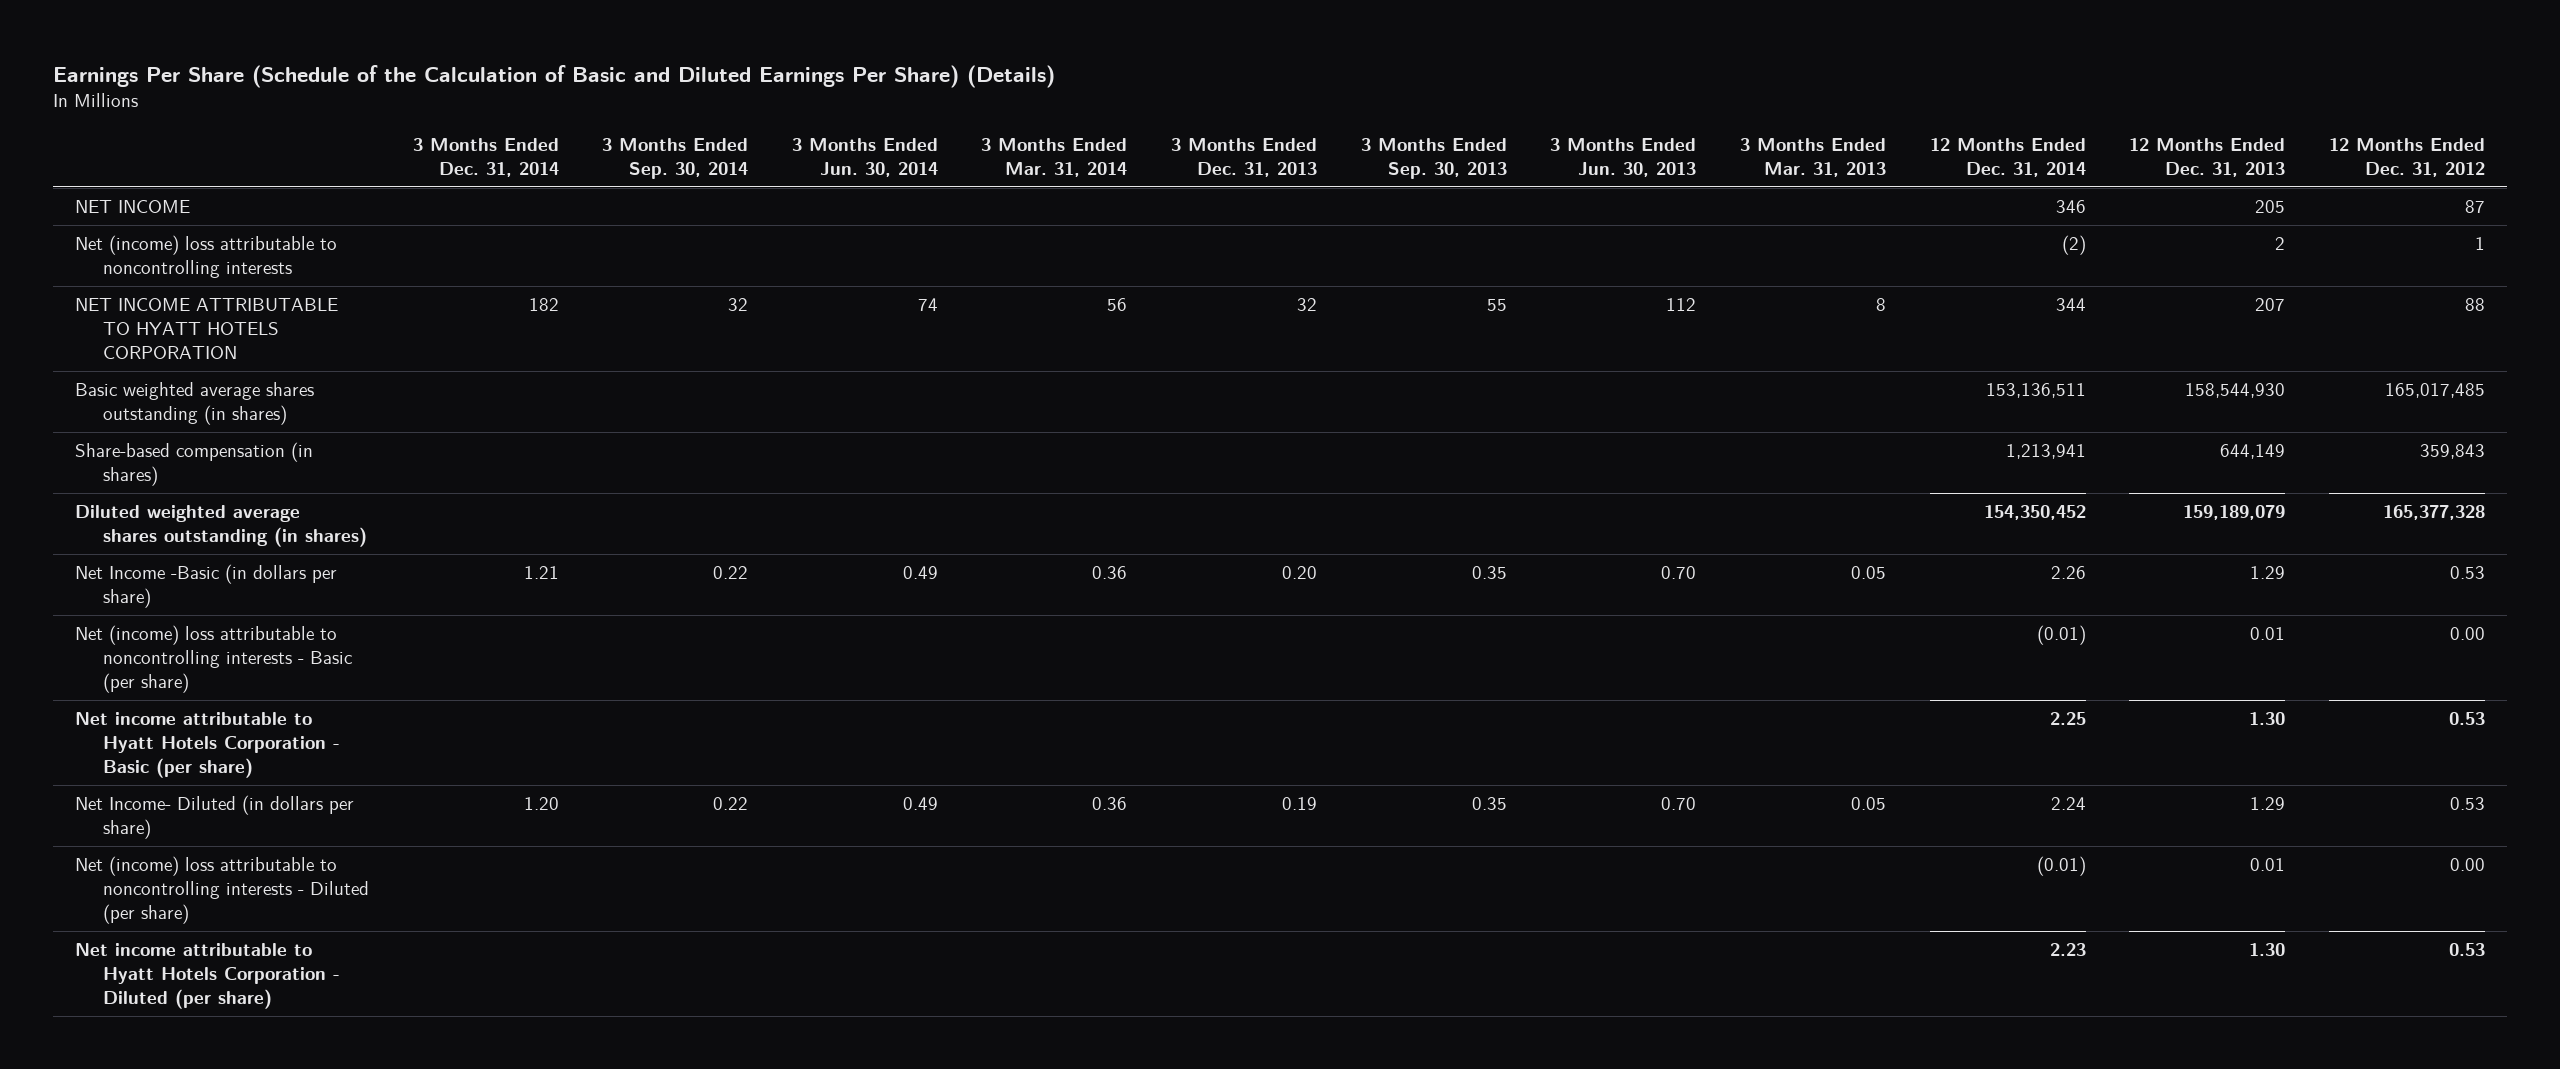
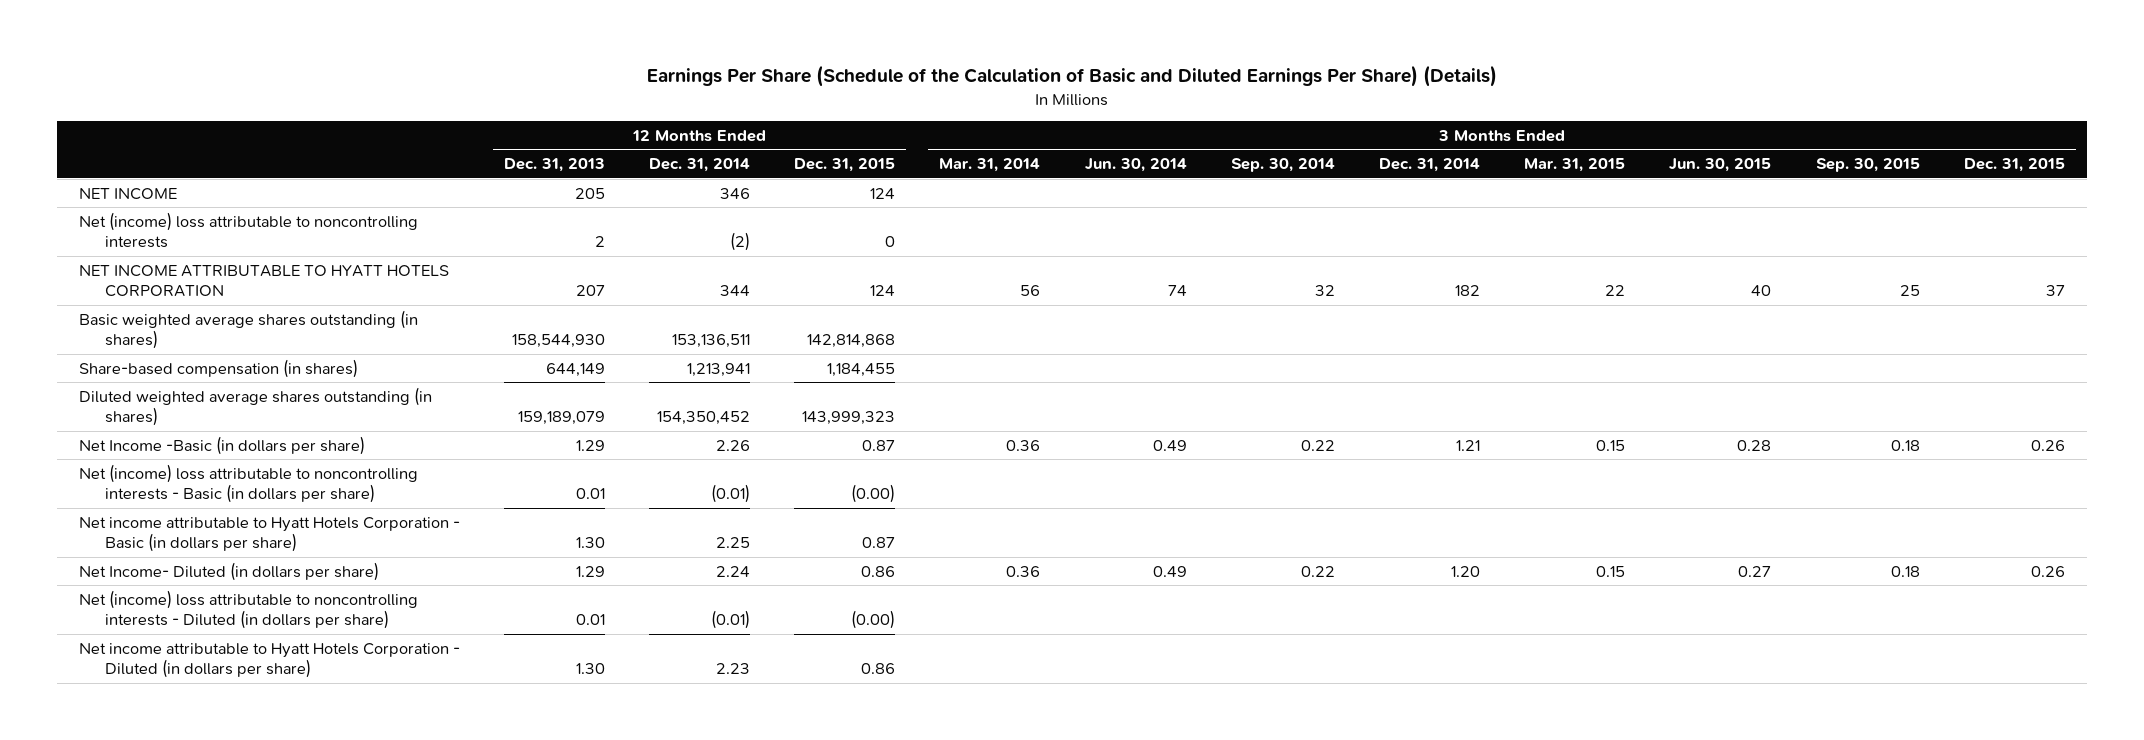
[1171,137,1318,177] 3 Months Ended Dec. 31, 2013 -> none
[1360,137,1507,179] 3 Months Ended Sep. 30, 2013 -> none
[1550,137,1697,177] 3 Months Ended Jun. 30, 2013 -> none
[1740,137,1887,177] 3 Months Ended Mar. 31, 2013 -> none
[2329,137,2486,177] 12 Months Ended Dec. 31, 2012 -> none
none -> [794,158,896,173] Dec. 31, 2015
none -> [1524,158,1626,173] Mar. 31, 2015
none -> [1669,158,1772,173] Jun. 30, 2015
none -> [1815,158,1920,173] Sep. 30, 2015
none -> [1963,158,2065,173] Dec. 31, 2015
[75,624,352,693] Net (income) loss attributable to noncontrolling interests - Basic (per share) -> [78,463,418,504] Net (income) loss attributable to noncontrolling interests - Basic (in dollars per share)
[75,711,340,778] Net income attributable to Hyatt Hotels Corporation - Basic (per share) -> [78,516,460,553] Net income attributable to Hyatt Hotels Corporation - Basic (in dollars per share)
[75,855,369,924] Net (income) loss attributable to noncontrolling interests - Diluted (per share) -> [78,589,418,630] Net (income) loss attributable to noncontrolling interests - Diluted (in dollars per share)
[75,942,340,1009] Net income attributable to Hyatt Hotels Corporation - Diluted (per share) -> [78,642,460,679] Net income attributable to Hyatt Hotels Corporation - Diluted (in dollars per share)

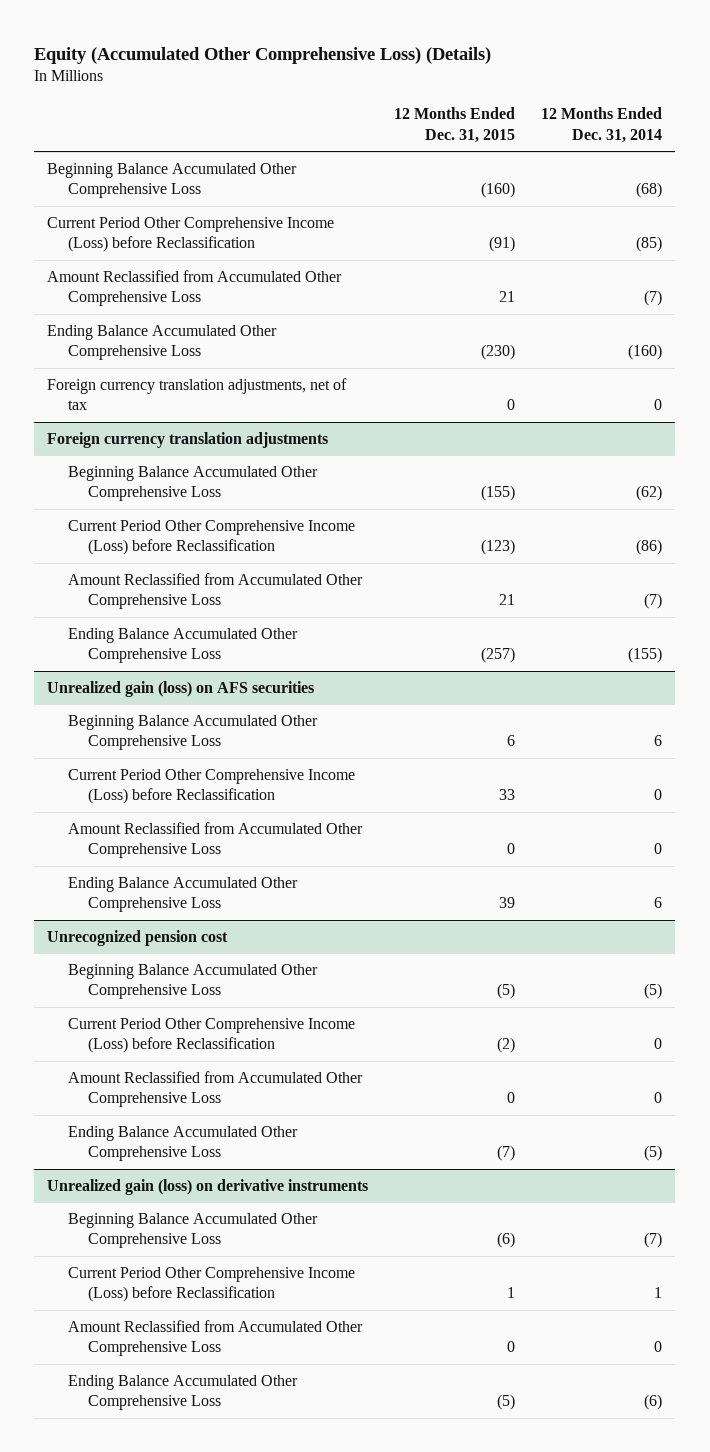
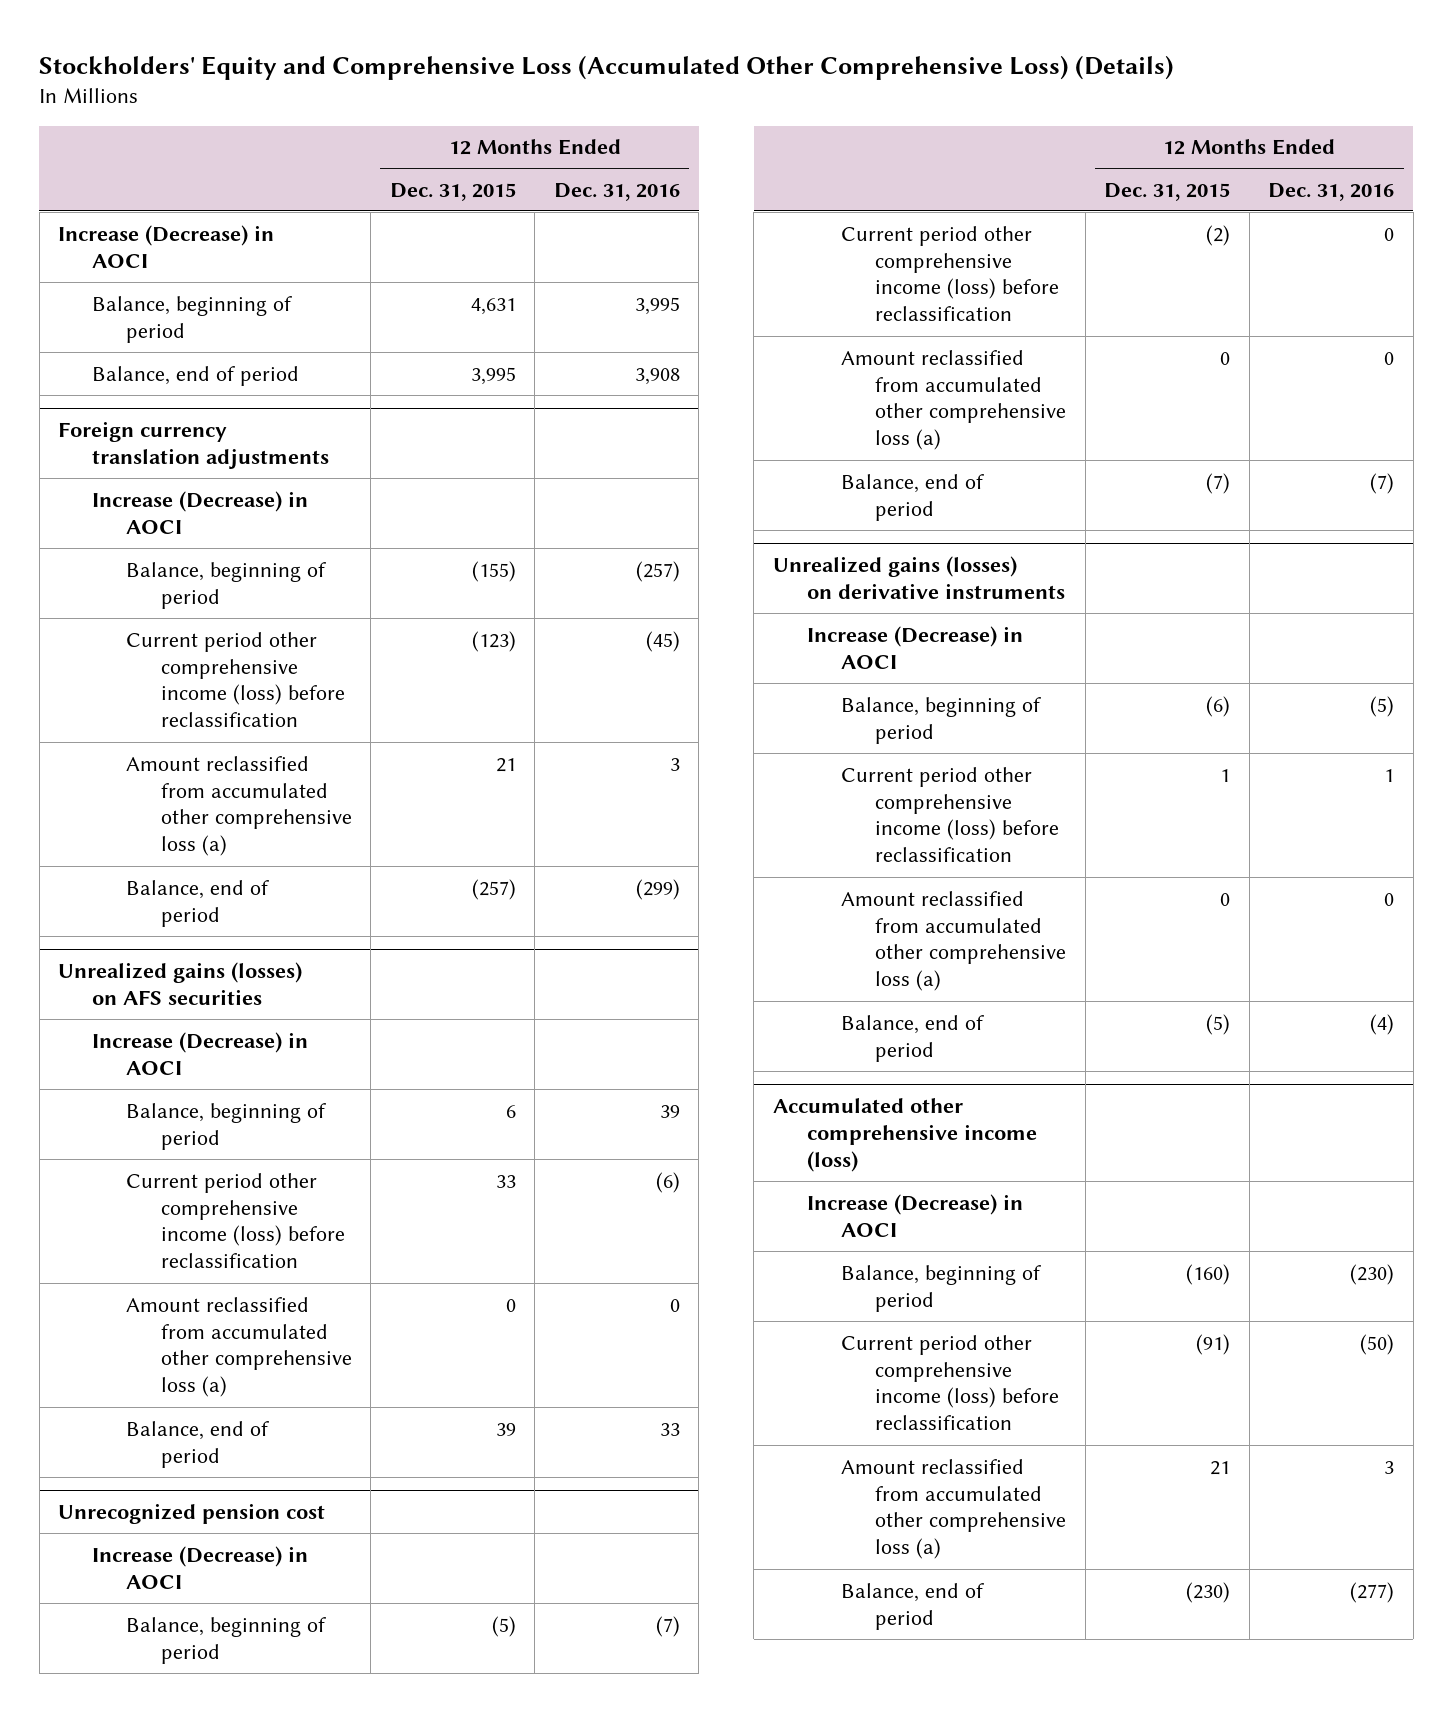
[34,46,492,64] Equity (Accumulated Other Comprehensive Loss) (Details) -> [39,54,1175,80] Stockholders' Equity and Comprehensive Loss (Accumulated Other Comprehensive Loss) (Details)
[541,107,663,143] 12 Months Ended Dec. 31, 2014 -> none
none -> [553,182,680,201] Dec. 31, 2016
[47,162,298,199] Beginning Balance Accumulated Other Comprehensive Loss -> none
[47,216,335,253] Current Period Other Comprehensive Income (Loss) before Reclassification -> none
[47,269,343,307] Amount Reclassified from Accumulated Other Comprehensive Loss -> none
[47,324,278,361] Ending Balance Accumulated Other Comprehensive Loss -> none
[47,377,348,411] Foreign currency translation adjustments, net of tax -> none
none -> [58,224,275,268] Increase (Decrease) in AOCI
none -> [92,295,293,343] Balance, beginning of period
none -> [92,365,300,386] Balance, end of period
[67,714,318,751] Beginning Balance Accumulated Other Comprehensive Loss -> none
[67,876,298,913] Ending Balance Accumulated Other Comprehensive Loss -> none
none -> [92,490,309,534] Increase (Decrease) in AOCI
[67,465,318,502] Beginning Balance Accumulated Other Comprehensive Loss -> [126,561,327,609] Balance, beginning of period
[67,519,355,556] Current Period Other Comprehensive Income (Loss) before Reclassification -> [126,631,345,728] Current period other comprehensive income (loss) before reclassification
[67,572,363,610] Amount Reclassified from Accumulated Other Comprehensive Loss -> [126,755,352,857] Amount reclassified from accumulated other comprehensive loss (a)
[67,627,298,664] Ending Balance Accumulated Other Comprehensive Loss -> [126,879,270,927] Balance, end of period
[47,680,315,697] Unrealized gain (loss) on AFS securities -> [58,962,303,1005] Unrealized gains (losses) on AFS securities
none -> [92,1031,309,1075] Increase (Decrease) in AOCI
none -> [126,1102,327,1150] Balance, beginning of period
[67,768,355,805] Current Period Other Comprehensive Income (Loss) before Reclassification -> [126,1172,345,1269] Current period other comprehensive income (loss) before reclassification
[67,821,363,859] Amount Reclassified from Accumulated Other Comprehensive Loss -> [126,1296,352,1398] Amount reclassified from accumulated other comprehensive loss (a)
none -> [126,1420,270,1468] Balance, end of period
[67,963,318,1000] Beginning Balance Accumulated Other Comprehensive Loss -> none
[67,1125,298,1162] Ending Balance Accumulated Other Comprehensive Loss -> none
[67,1212,318,1249] Beginning Balance Accumulated Other Comprehensive Loss -> none
[67,1374,298,1411] Ending Balance Accumulated Other Comprehensive Loss -> none
none -> [92,1545,309,1589] Increase (Decrease) in AOCI
none -> [126,1616,327,1664] Balance, beginning of period
[67,1017,355,1054] Current Period Other Comprehensive Income (Loss) before Reclassification -> [841,225,1060,322] Current period other comprehensive income (loss) before reclassification
[67,1070,363,1108] Amount Reclassified from Accumulated Other Comprehensive Loss -> [841,349,1067,451] Amount reclassified from accumulated other comprehensive loss (a)
none -> [841,473,985,521] Balance, end of period
[47,1178,369,1195] Unrealized gain (loss) on derivative instruments -> [773,556,1066,599] Unrealized gains (losses) on derivative instruments
none -> [807,625,1024,669] Increase (Decrease) in AOCI
none -> [841,696,1042,744] Balance, beginning of period
[67,1266,355,1303] Current Period Other Comprehensive Income (Loss) before Reclassification -> [841,766,1060,863] Current period other comprehensive income (loss) before reclassification
[67,1319,363,1357] Amount Reclassified from Accumulated Other Comprehensive Loss -> [841,890,1067,992] Amount reclassified from accumulated other comprehensive loss (a)
none -> [841,1014,985,1062] Balance, end of period
none -> [773,1098,1038,1172] Accumulated other comprehensive income (loss)
none -> [807,1193,1024,1237] Increase (Decrease) in AOCI
none -> [841,1264,1042,1312] Balance, beginning of period
none -> [841,1334,1060,1431] Current period other comprehensive income (loss) before reclassification
none -> [841,1458,1067,1560] Amount reclassified from accumulated other comprehensive loss (a)
none -> [841,1582,985,1630] Balance, end of period

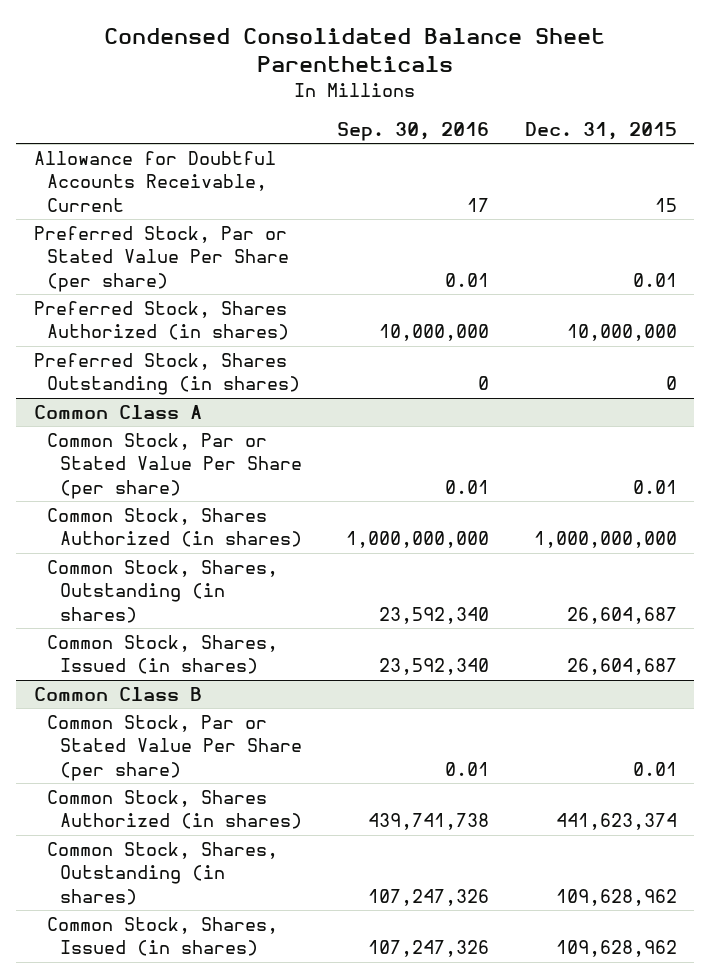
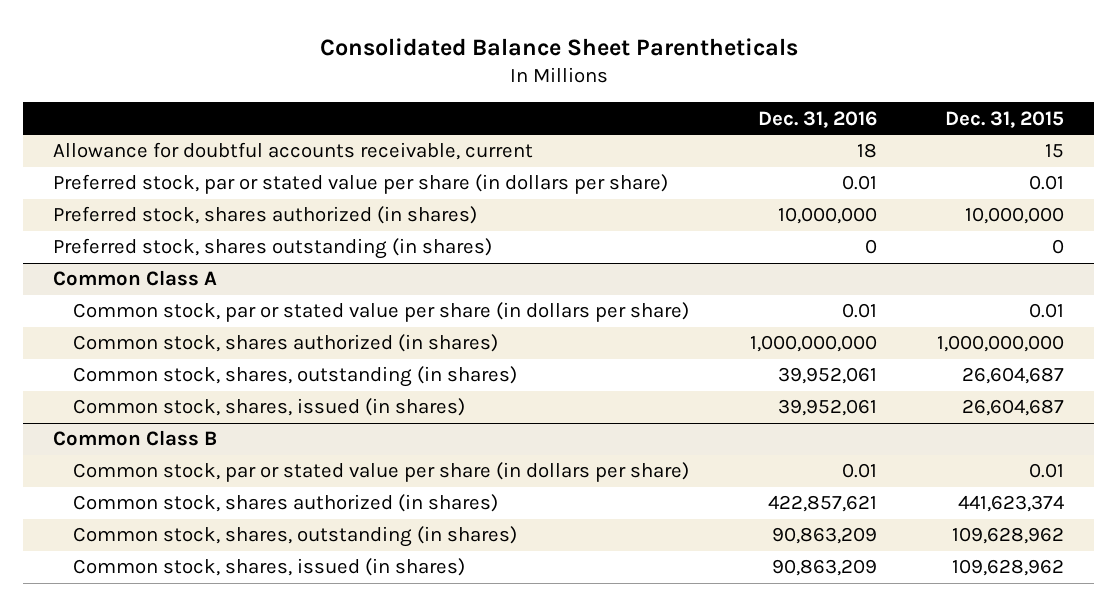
[104,28,606,73] Condensed Consolidated Balance Sheet Parentheticals -> [319,37,798,56] Consolidated Balance Sheet Parentheticals
[337,121,490,141] Sep. 30, 2016 -> none
none -> [757,110,877,128] Dec. 31, 2016
[33,151,276,212] Allowance for Doubtful Accounts Receivable, Current -> [53,142,534,161] Allowance for doubtful accounts receivable, current
[33,226,289,292] Preferred Stock, Par or Stated Value Per Share (per share) -> [53,174,669,195] Preferred stock, par or stated value per share (in dollars per share)
[33,301,289,341] Preferred Stock, Shares Authorized (in shares) -> [53,206,478,225] Preferred stock, shares authorized (in shares)
[33,353,300,396] Preferred Stock, Shares Outstanding (in shares) -> [53,238,493,260] Preferred stock, shares outstanding (in shares)
[46,433,302,499] Common Stock, Par or Stated Value Per Share (per share) -> [73,302,690,323] Common stock, par or stated value per share (in dollars per share)
[46,508,302,548] Common Stock, Shares Authorized (in shares) -> [73,334,499,353] Common stock, shares authorized (in shares)
[46,560,278,623] Common Stock, Shares, Outstanding (in shares) -> [73,366,518,388] Common stock, shares, outstanding (in shares)
[46,635,278,675] Common Stock, Shares, Issued (in shares) -> [73,398,466,417] Common stock, shares, issued (in shares)
[46,715,302,781] Common Stock, Par or Stated Value Per Share (per share) -> [73,462,690,483] Common stock, par or stated value per share (in dollars per share)
[46,790,302,830] Common Stock, Shares Authorized (in shares) -> [73,494,499,513] Common stock, shares authorized (in shares)
[46,842,278,905] Common Stock, Shares, Outstanding (in shares) -> [73,526,518,548] Common stock, shares, outstanding (in shares)
[46,917,278,957] Common Stock, Shares, Issued (in shares) -> [73,558,466,577] Common stock, shares, issued (in shares)

